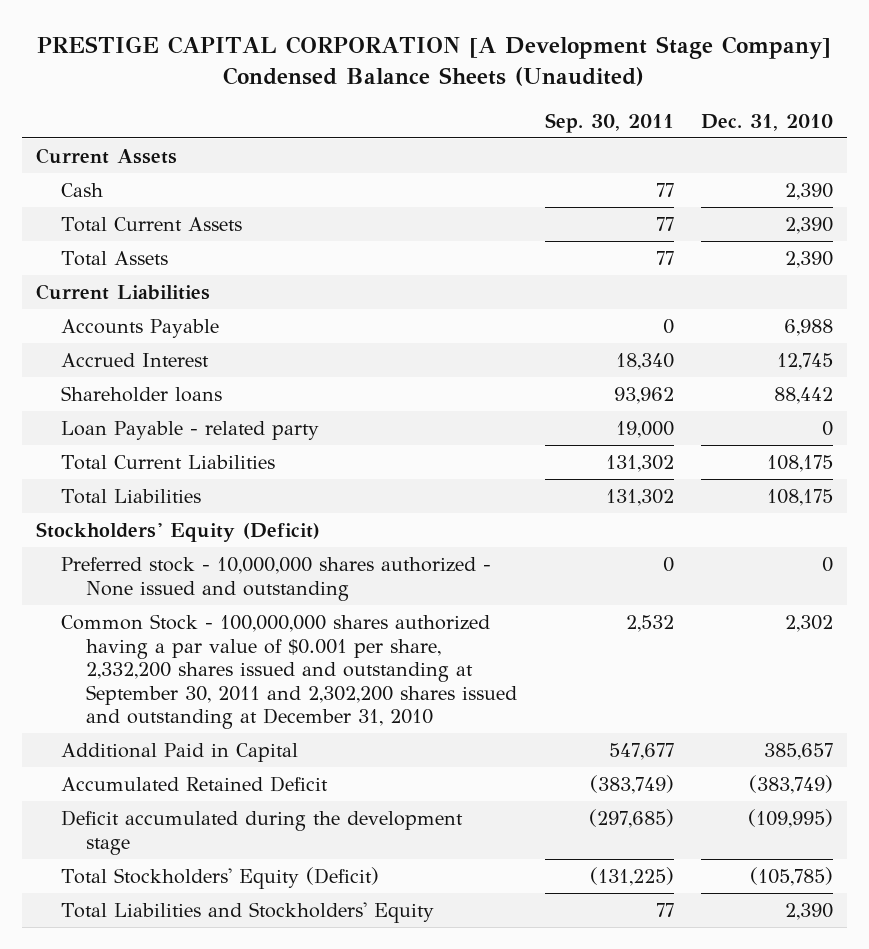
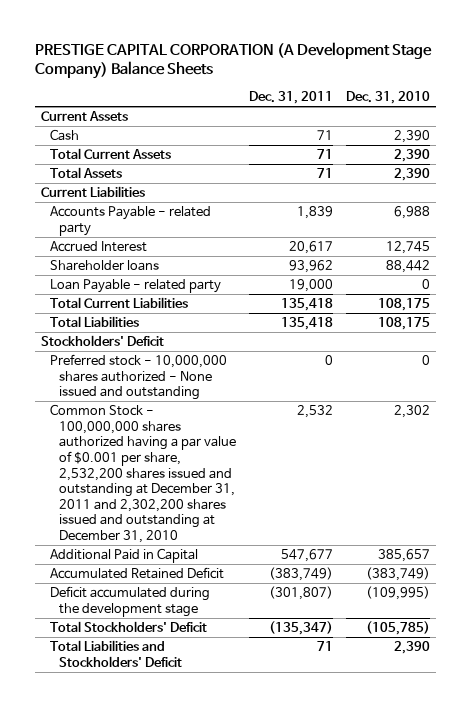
[37,35,832,86] PRESTIGE CAPITAL CORPORATION [A Development Stage Company] Condensed Balance Sheets (Unaudited) -> [35,41,433,80] PRESTIGE CAPITAL CORPORATION (A Development Stage Company) Balance Sheets
[544,112,674,133] Sep. 30, 2011 -> none
none -> [248,91,333,105] Dec. 31, 2011
[60,318,219,338] Accounts Payable -> [50,206,212,236] Accounts Payable - related party
[35,521,320,542] Stockholders' Equity (Deficit) -> [41,335,165,347] Stockholders' Deficit
[60,613,518,730] Common Stock - 100,000,000 shares authorized having a par value of $0.001 per share, 2,332,200 shares issued and outstanding at September 30, 2011 and 2,302,200 shares issued and outstanding at December 31, 2010 -> [50,404,237,544] Common Stock - 100,000,000 shares authorized having a par value of $0.001 per share, 2,532,200 shares issued and outstanding at December 31, 2011 and 2,302,200 shares issued and outstanding at December 31, 2010
[60,866,379,889] Total Stockholders' Equity (Deficit) -> [50,621,208,633] Total Stockholders' Deficit
[60,901,434,923] Total Liabilities and Stockholders' Equity -> [50,640,183,667] Total Liabilities and Stockholders' Deficit

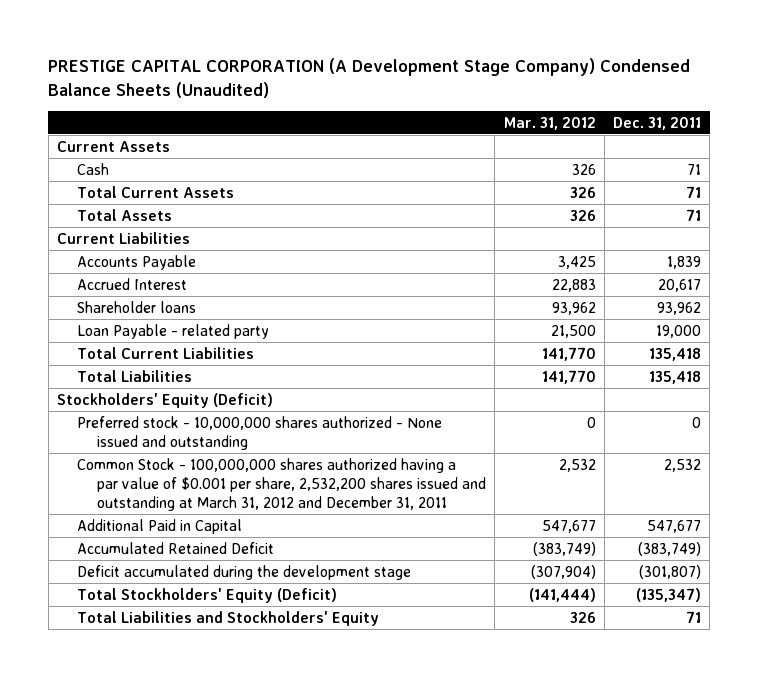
[35,41,433,80] PRESTIGE CAPITAL CORPORATION (A Development Stage Company) Balance Sheets -> [48,57,691,98] PRESTIGE CAPITAL CORPORATION (A Development Stage Company) Condensed Balance Sheets (Unaudited)
[345,91,430,105] Dec. 31, 2010 -> none
none -> [503,116,596,130] Mar. 31, 2012
[50,206,212,236] Accounts Payable - related party -> [77,254,197,270] Accounts Payable
[41,335,165,347] Stockholders' Deficit -> [56,392,273,408] Stockholders' Equity (Deficit)
[50,404,237,544] Common Stock - 100,000,000 shares authorized having a par value of $0.001 per share, 2,532,200 shares issued and outstanding at December 31, 2011 and 2,302,200 shares issued and outstanding at December 31, 2010 -> [77,457,487,511] Common Stock - 100,000,000 shares authorized having a par value of $0.001 per share, 2,532,200 shares issued and outstanding at March 31, 2012 and December 31, 2011
[50,621,208,633] Total Stockholders' Deficit -> [77,587,338,603] Total Stockholders' Equity (Deficit)
[50,640,183,667] Total Liabilities and Stockholders' Deficit -> [77,610,380,626] Total Liabilities and Stockholders' Equity

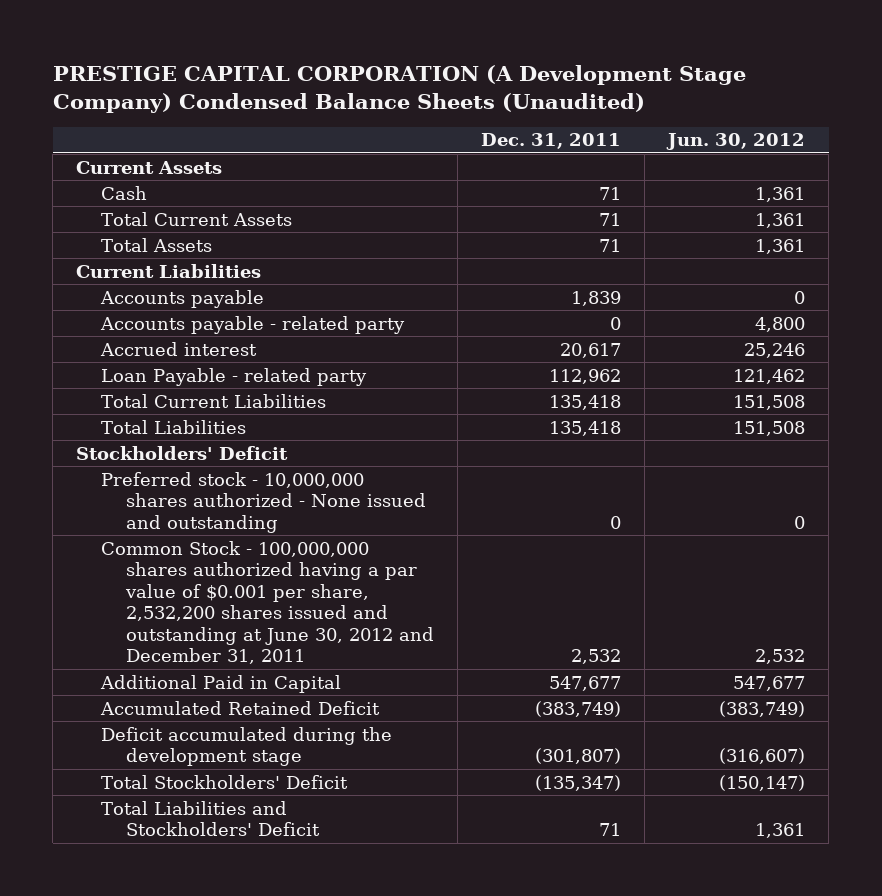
[503,116,596,130] Mar. 31, 2012 -> none
none -> [666,133,806,151] Jun. 30, 2012
[77,300,197,313] Shareholder loans -> none
none -> [100,289,265,308] Accounts payable
[77,254,197,270] Accounts Payable -> [100,315,406,334] Accounts payable - related party
[667,255,702,269] 1,839 -> [609,316,621,330] 0
[77,277,188,290] Accrued Interest -> [100,341,258,356] Accrued interest
[656,324,702,338] 19,000 -> [548,368,621,384] 112,962
[56,392,273,408] Stockholders' Equity (Deficit) -> [76,445,289,460] Stockholders' Deficit
[77,457,487,511] Common Stock - 100,000,000 shares authorized having a par value of $0.001 per share, 2,532,200 shares issued and outstanding at March 31, 2012 and December 31, 2011 -> [101,540,434,665] Common Stock - 100,000,000 shares authorized having a par value of $0.001 per share, 2,532,200 shares issued and outstanding at June 30, 2012 and December 31, 2011
[77,587,338,603] Total Stockholders' Equity (Deficit) -> [101,774,349,789] Total Stockholders' Deficit
[77,610,380,626] Total Liabilities and Stockholders' Equity -> [101,800,320,837] Total Liabilities and Stockholders' Deficit

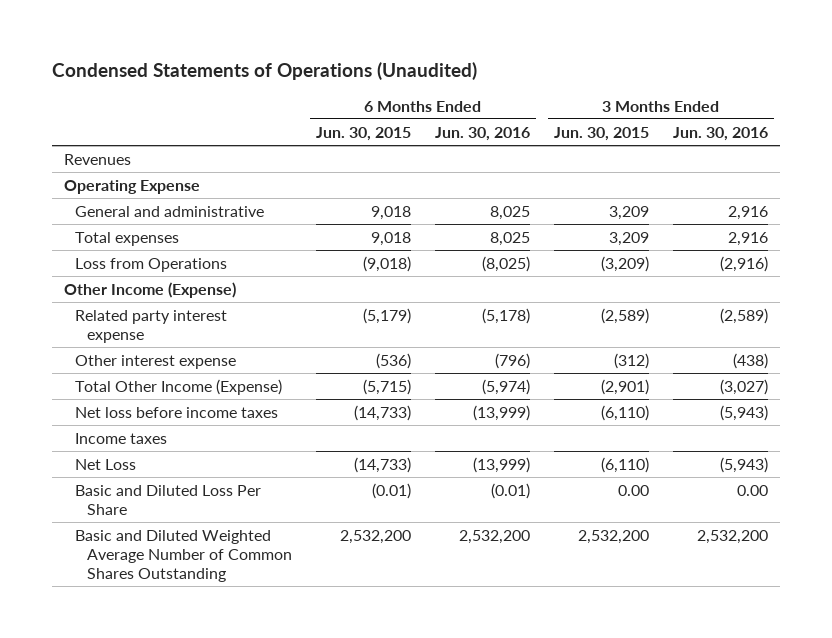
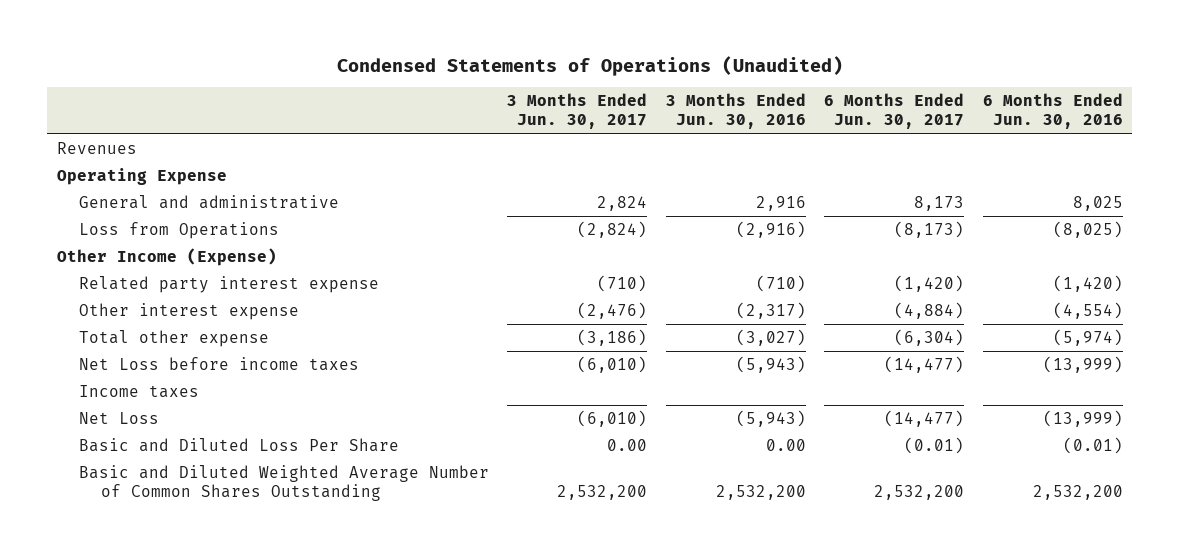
[316,126,412,141] Jun. 30, 2015 -> none
[554,126,650,141] Jun. 30, 2015 -> none
none -> [507,93,648,130] 3 Months Ended Jun. 30, 2017
none -> [824,93,965,130] 6 Months Ended Jun. 30, 2017
[75,231,180,246] Total expenses -> none
[482,307,531,324] (5,178) -> [1053,275,1124,293] (1,420)
[720,307,769,324] (2,589) -> [755,275,806,293] (710)
[495,352,531,369] (796) -> [1053,302,1124,320] (4,554)
[733,352,769,369] (438) -> [735,302,806,320] (2,317)
[75,378,283,395] Total Other Income (Expense) -> [78,330,269,348] Total other expense
[75,406,279,418] Net loss before income taxes -> [78,357,359,372] Net Loss before income taxes

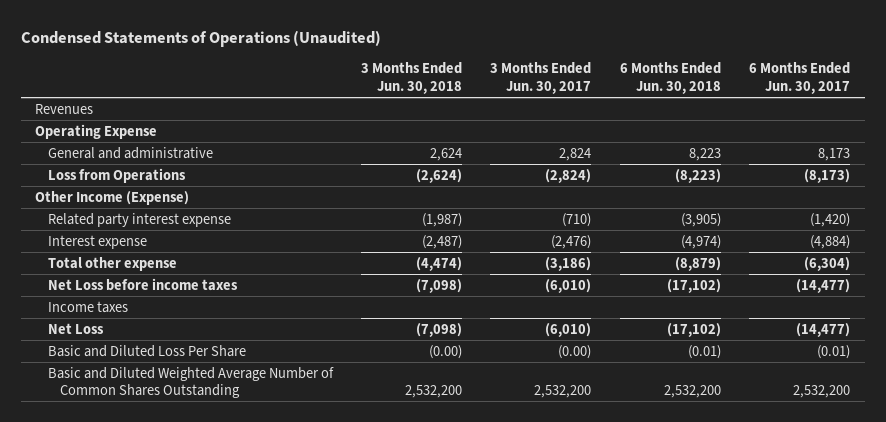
[665,93,806,130] 3 Months Ended Jun. 30, 2016 -> none
[983,93,1124,130] 6 Months Ended Jun. 30, 2016 -> none
none -> [361,62,463,94] 3 Months Ended Jun. 30, 2018
none -> [619,62,721,94] 6 Months Ended Jun. 30, 2018
[78,303,299,321] Other interest expense -> [47,234,147,249] Interest expense
[607,439,648,452] 0.00 -> [558,344,592,359] (0.00)

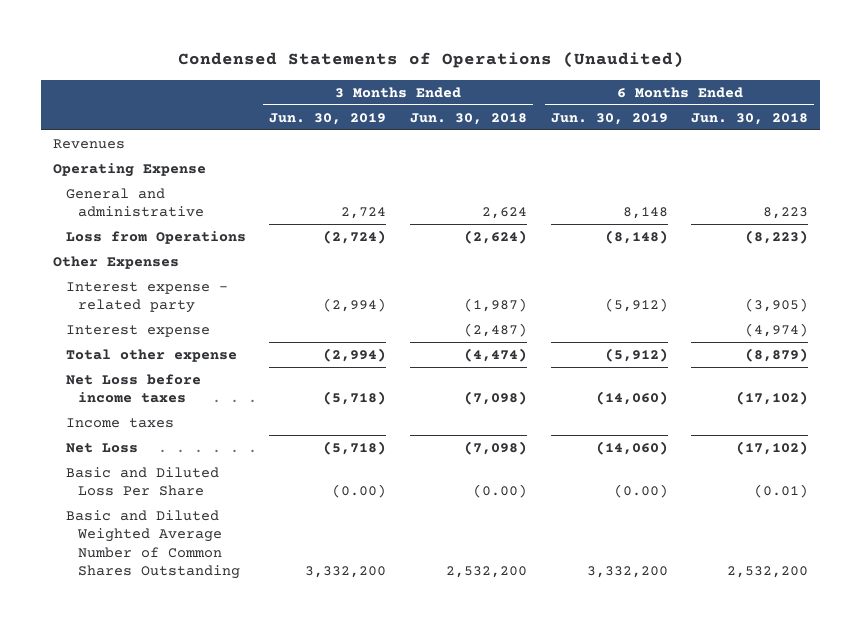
[490,62,592,94] 3 Months Ended Jun. 30, 2017 -> none
[749,62,851,94] 6 Months Ended Jun. 30, 2017 -> none
none -> [269,112,387,125] Jun. 30, 2019
none -> [550,112,668,125] Jun. 30, 2019
[35,190,190,205] Other Income (Expense) -> [52,255,179,269] Other Expenses
[47,212,231,227] Related party interest expense -> [65,281,228,314] Interest expense - related party

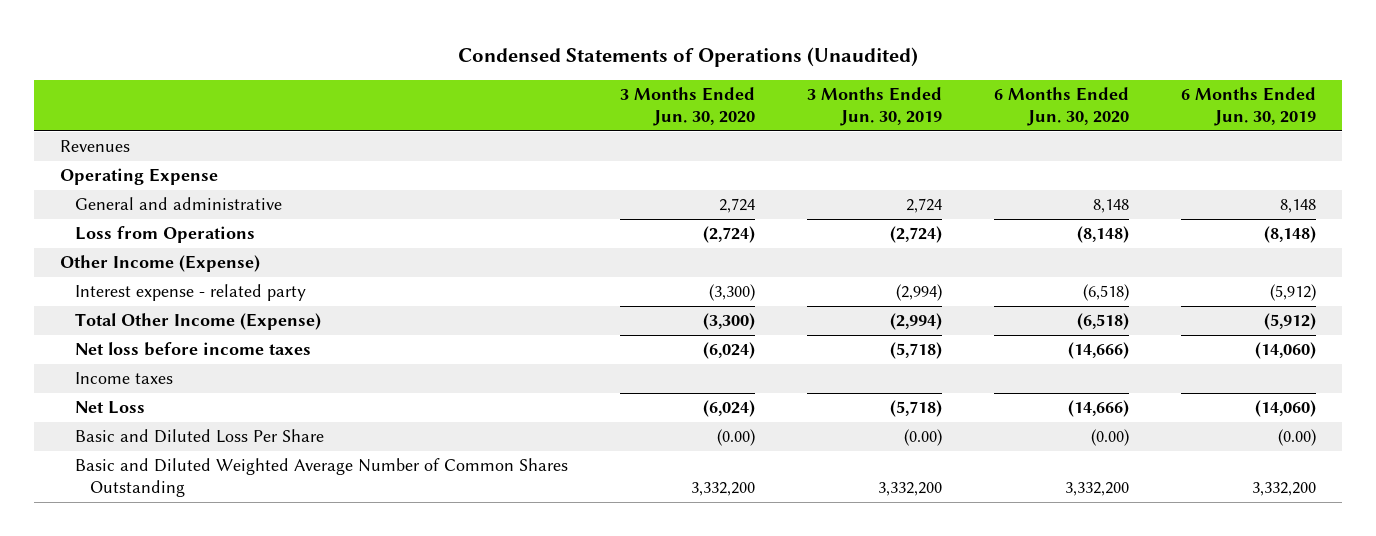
[410,112,528,125] Jun. 30, 2018 -> none
[691,112,809,125] Jun. 30, 2018 -> none
none -> [619,87,755,127] 3 Months Ended Jun. 30, 2020
none -> [993,87,1129,127] 6 Months Ended Jun. 30, 2020
[52,255,179,269] Other Expenses -> [60,255,261,273] Other Income (Expense)
[65,324,210,337] Interest expense -> none
[65,348,237,362] Total other expense -> [74,313,321,331] Total Other Income (Expense)
[65,373,201,404] Net Loss before income taxes -> [74,342,311,357] Net loss before income taxes

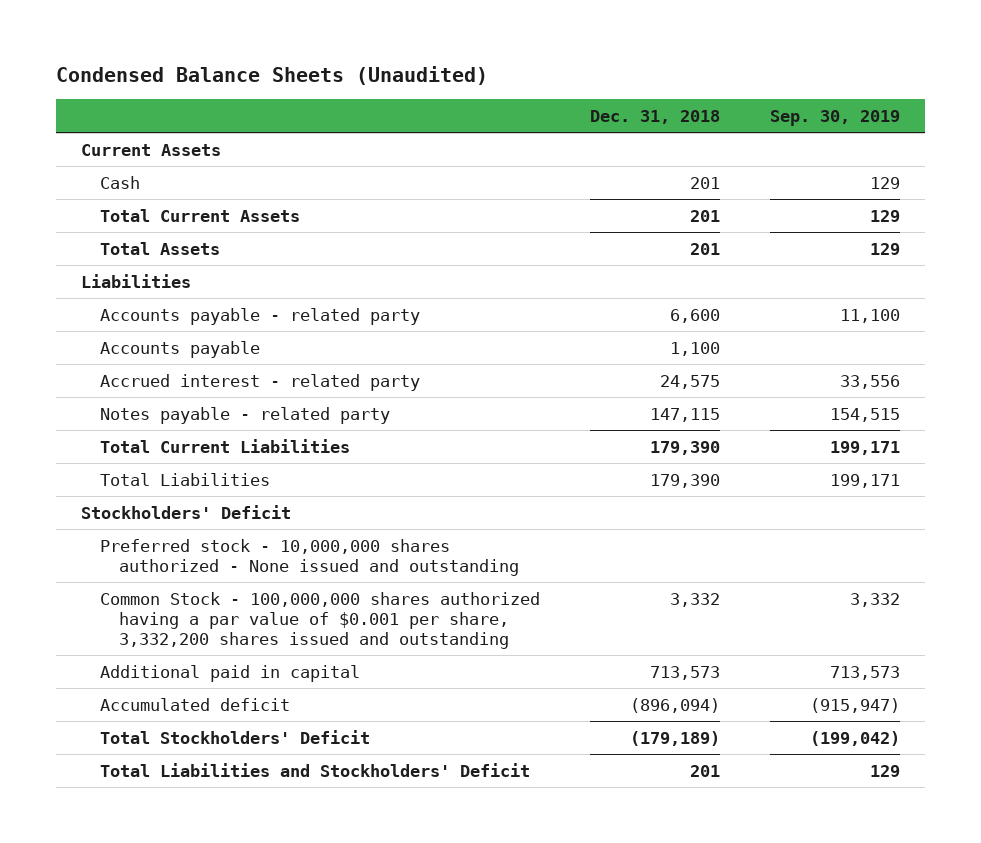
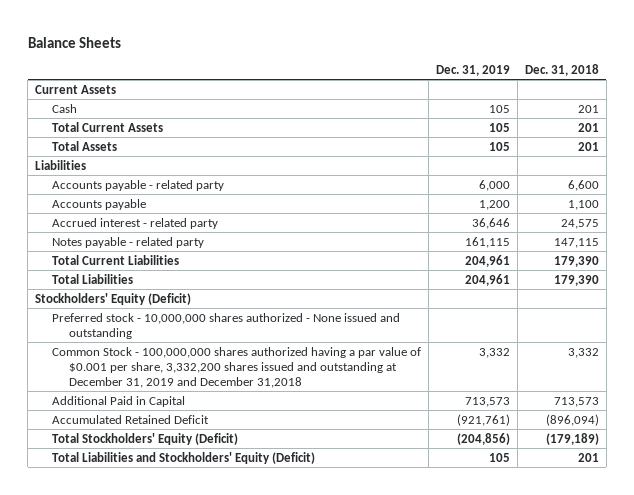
[55,66,488,86] Condensed Balance Sheets (Unaudited) -> [27,36,121,48] Balance Sheets
[769,109,900,126] Sep. 30, 2019 -> none
none -> [435,64,510,76] Dec. 31, 2019
[80,504,291,519] Stockholders' Deficit -> [35,292,192,305] Stockholders' Equity (Deficit)
[99,591,540,649] Common Stock - 100,000,000 shares authorized having a par value of $0.001 per share, 3,332,200 shares issued and outstanding -> [51,346,421,388] Common Stock - 100,000,000 shares authorized having a par value of $0.001 per share, 3,332,200 shares issued and outstanding at December 31, 2019 and December 31,2018
[99,664,360,682] Additional paid in capital -> [51,395,185,407] Additional Paid in Capital
[99,697,290,711] Accumulated deficit -> [51,414,209,424] Accumulated Retained Deficit
[99,729,370,744] Total Stockholders' Deficit -> [51,432,238,445] Total Stockholders' Equity (Deficit)
[99,762,530,777] Total Liabilities and Stockholders' Deficit -> [51,451,315,464] Total Liabilities and Stockholders' Equity (Deficit)

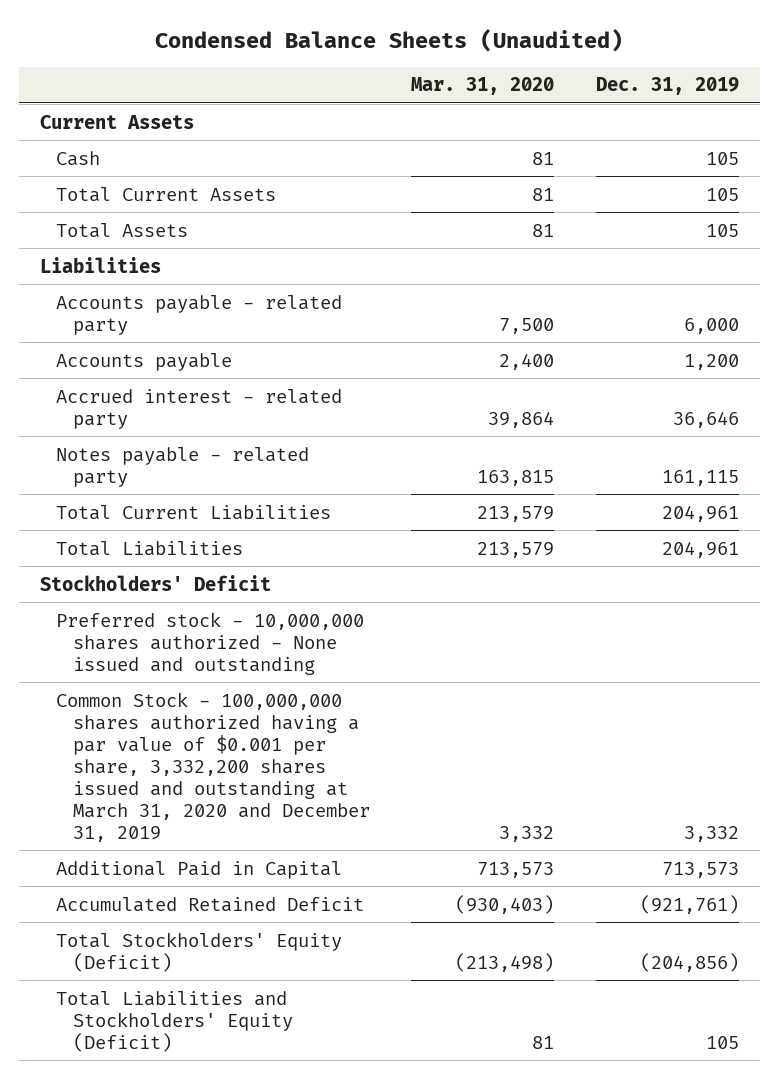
[27,36,121,48] Balance Sheets -> [155,29,624,53] Condensed Balance Sheets (Unaudited)
[524,63,599,76] Dec. 31, 2018 -> none
none -> [411,77,555,96] Mar. 31, 2020
[35,292,192,305] Stockholders' Equity (Deficit) -> [39,574,271,591] Stockholders' Deficit
[51,346,421,388] Common Stock - 100,000,000 shares authorized having a par value of $0.001 per share, 3,332,200 shares issued and outstanding at December 31, 2019 and December 31,2018 -> [56,691,370,842] Common Stock - 100,000,000 shares authorized having a par value of $0.001 per share, 3,332,200 shares issued and outstanding at March 31, 2020 and December 31, 2019

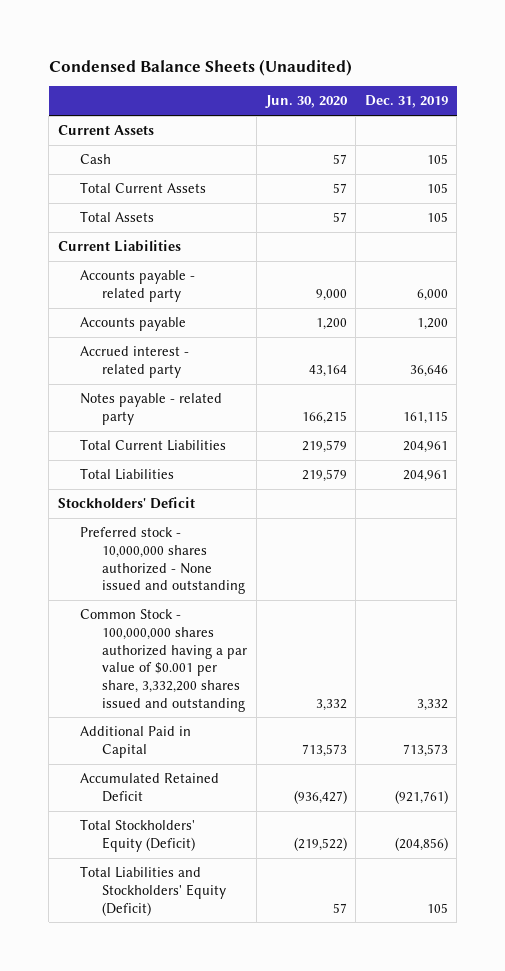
[411,77,555,96] Mar. 31, 2020 -> none
none -> [264,95,348,109] Jun. 30, 2020
[39,256,161,273] Liabilities -> [57,240,181,253] Current Liabilities
[56,691,370,842] Common Stock - 100,000,000 shares authorized having a par value of $0.001 per share, 3,332,200 shares issued and outstanding at March 31, 2020 and December 31, 2019 -> [80,609,248,712] Common Stock - 100,000,000 shares authorized having a par value of $0.001 per share, 3,332,200 shares issued and outstanding

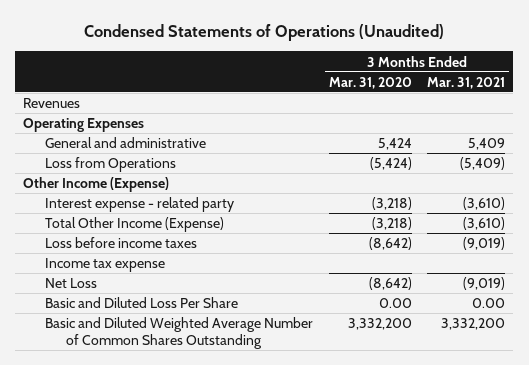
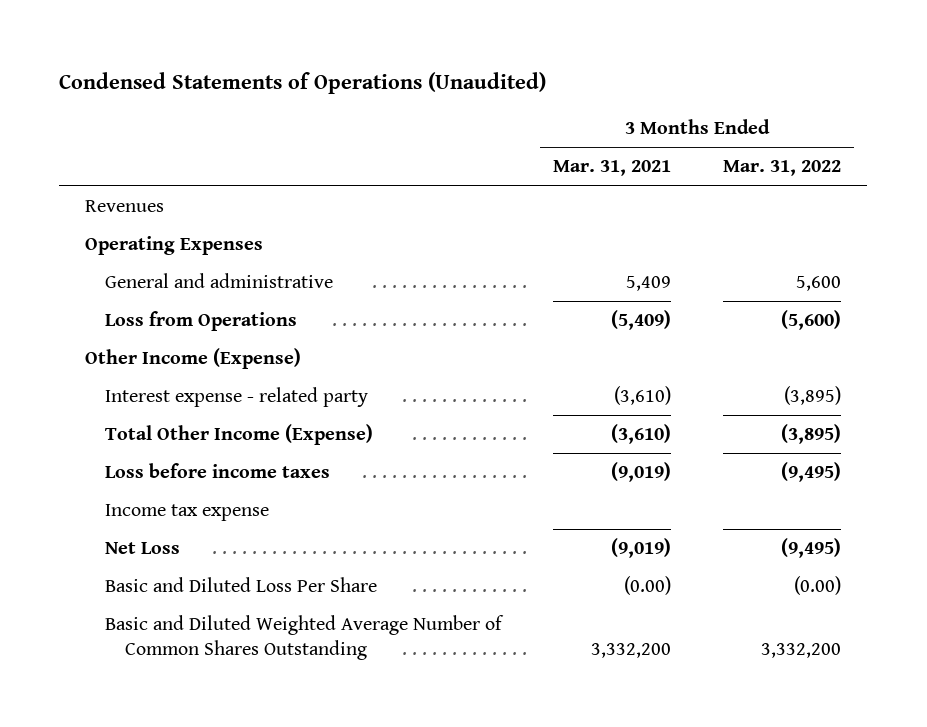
[328,76,412,89] Mar. 31, 2020 -> none
none -> [723,160,842,177] Mar. 31, 2022
[472,298,506,309] 0.00 -> [624,576,672,596] (0.00)

